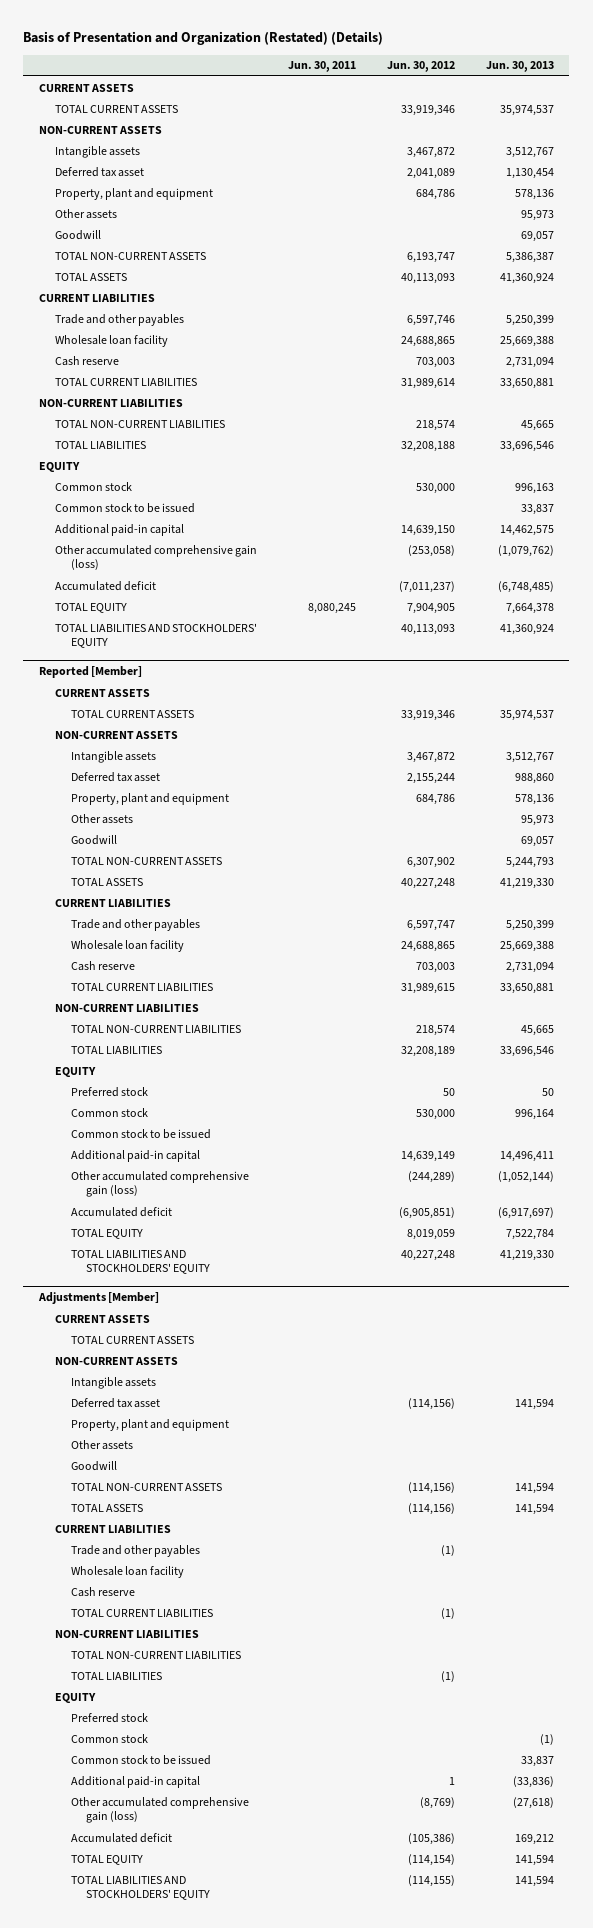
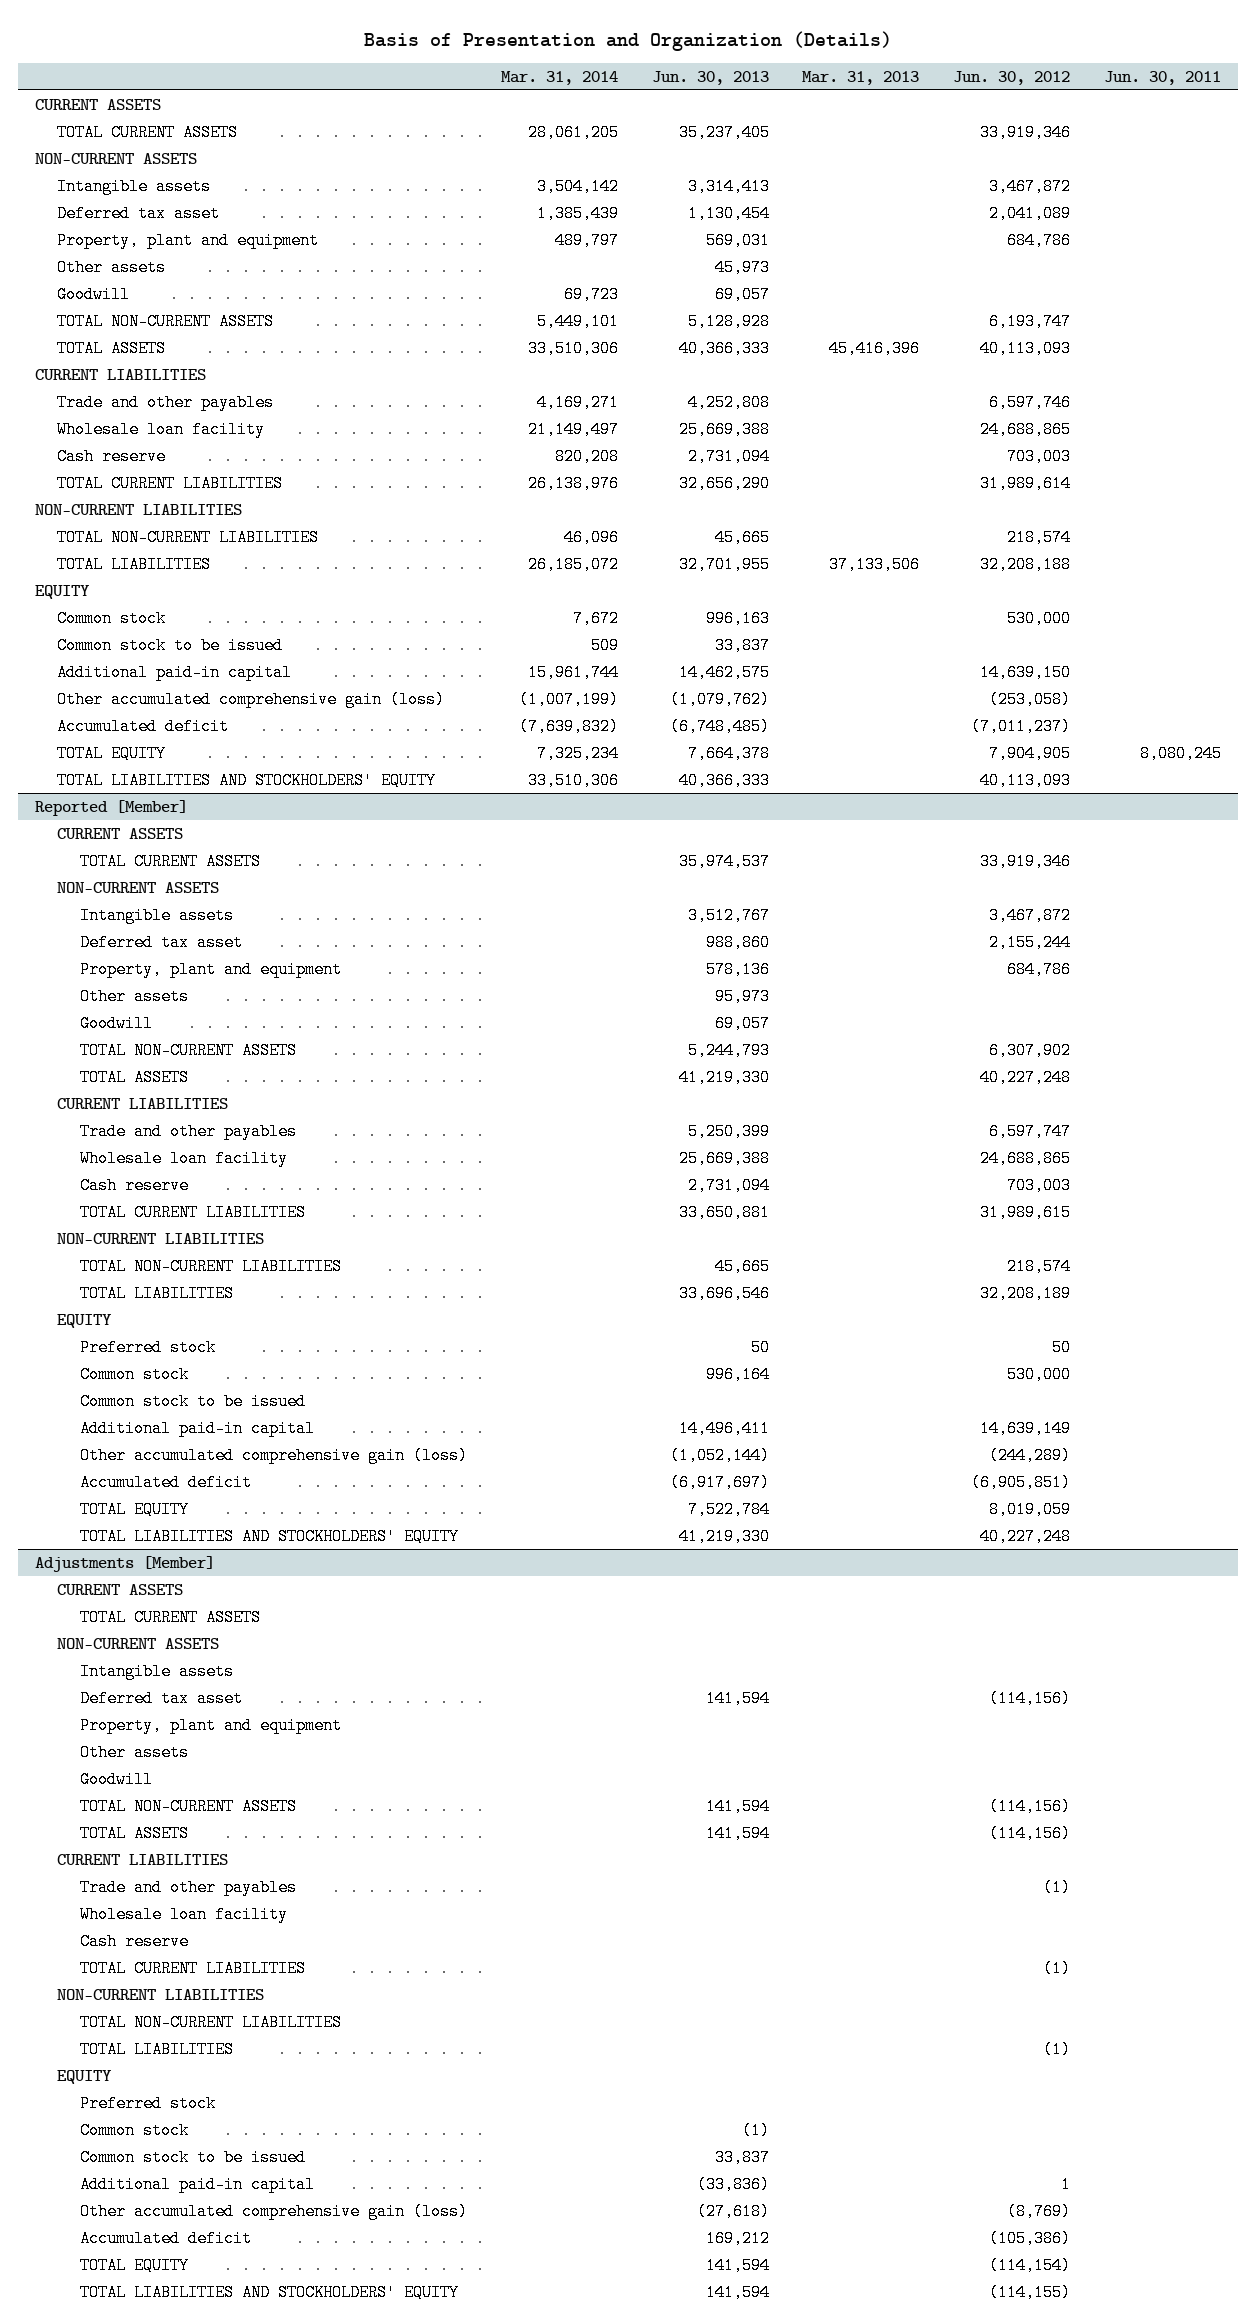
[23,31,384,46] Basis of Presentation and Organization (Restated) (Details) -> [364,30,893,51] Basis of Presentation and Organization (Details)
none -> [500,71,618,86] Mar. 31, 2014
none -> [802,71,920,86] Mar. 31, 2013
[499,104,554,116] 35,974,537 -> [678,123,770,141] 35,237,405
[505,146,554,158] 3,512,767 -> [687,177,770,195] 3,314,413
[514,188,554,200] 578,136 -> [705,231,770,249] 569,031
[520,209,554,221] 95,973 -> [714,258,770,276] 45,973
[505,251,554,263] 5,386,387 -> [687,312,770,330] 5,128,928
[499,272,554,284] 41,360,924 -> [678,339,770,357] 40,366,333
[505,314,554,326] 5,250,399 -> [687,393,770,411] 4,252,808
[499,377,554,389] 33,650,881 -> [678,474,770,492] 32,656,290
[499,440,554,452] 33,696,546 -> [678,555,770,573] 32,701,955
[499,623,554,635] 41,360,924 -> [678,771,770,789] 40,366,333

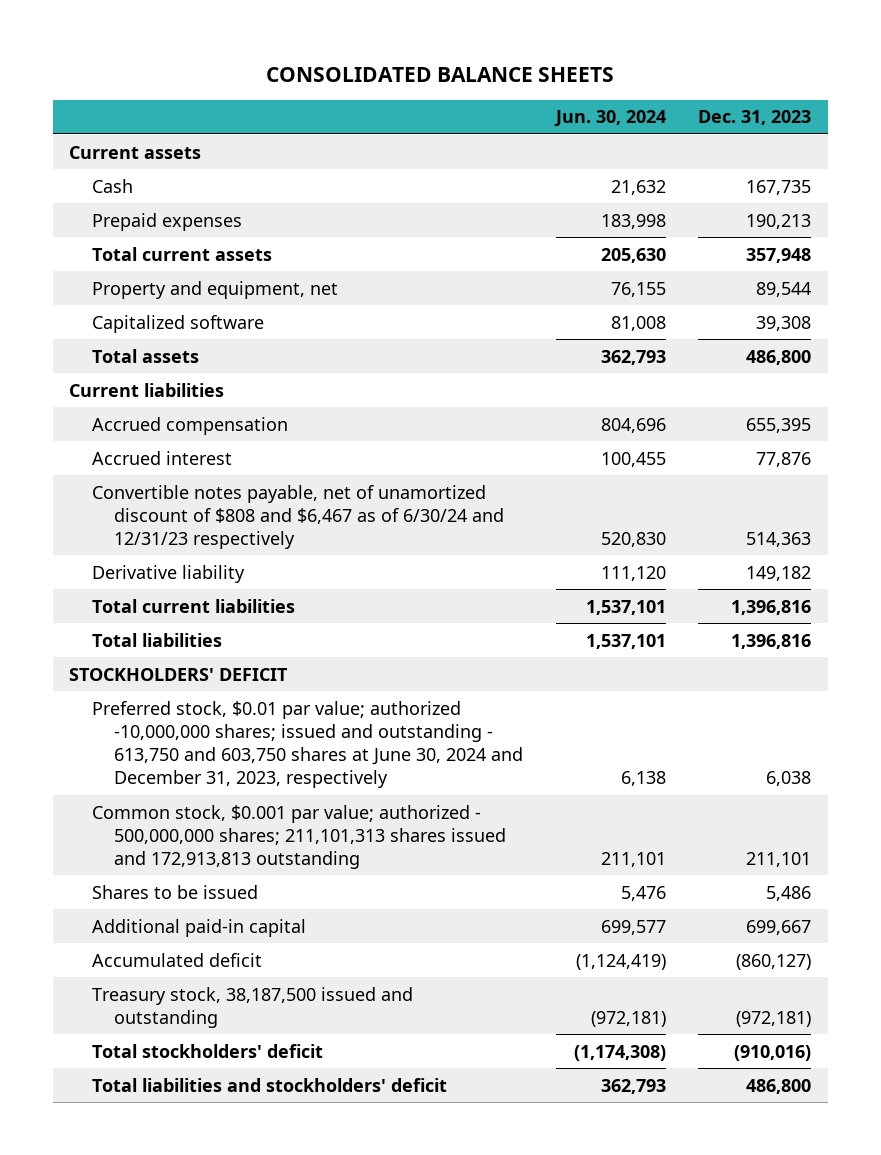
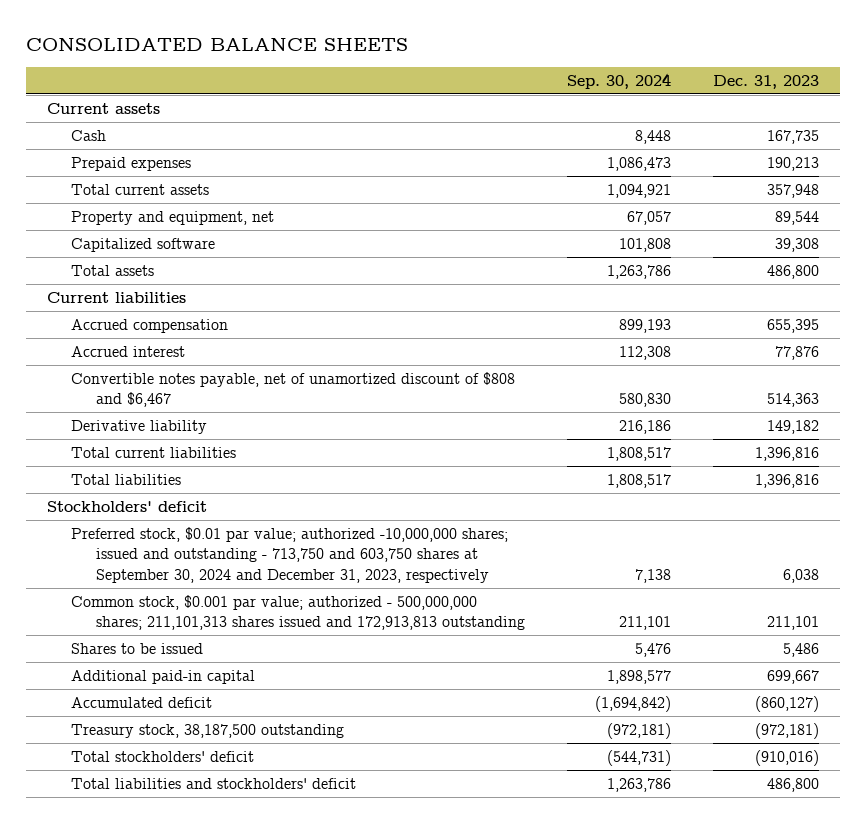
[553,110,666,128] Jun. 30, 2024 -> none
none -> [566,73,671,90] Sep. 30, 2024
[91,484,505,549] Convertible notes payable, net of unamortized discount of $808 and $6,467 as of 6/30/24 and 12/31/23 respectively -> [71,371,516,408] Convertible notes payable, net of unamortized discount of $808 and $6,467
[69,667,289,681] STOCKHOLDERS' DEFICIT -> [46,500,207,512] Stockholders' deficit
[91,700,524,789] Preferred stock, $0.01 par value; authorized -10,000,000 shares; issued and outstanding - 613,750 and 603,750 shares at June 30, 2024 and December 31, 2023, respectively -> [71,526,509,583] Preferred stock, $0.01 par value; authorized -10,000,000 shares; issued and outstanding - 713,750 and 603,750 shares at September 30, 2024 and December 31, 2023, respectively
[91,986,413,1028] Treasury stock, 38,187,500 issued and outstanding -> [71,723,345,738] Treasury stock, 38,187,500 outstanding

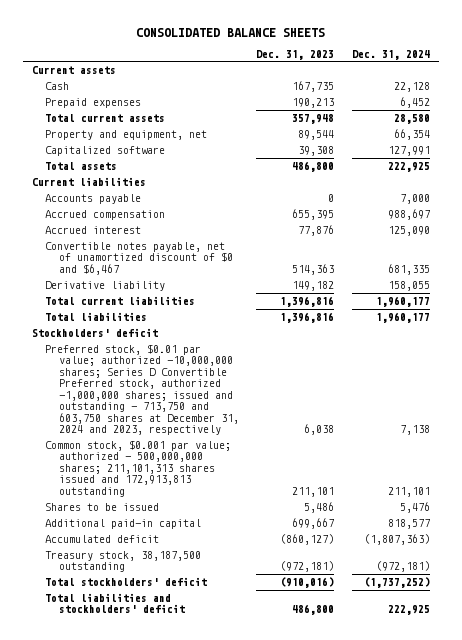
[566,73,671,90] Sep. 30, 2024 -> none
none -> [352,49,431,60] Dec. 31, 2024
none -> [45,193,142,204] Accounts payable
[71,371,516,408] Convertible notes payable, net of unamortized discount of $808 and $6,467 -> [45,241,233,275] Convertible notes payable, net of unamortized discount of $0 and $6,467
[71,526,509,583] Preferred stock, $0.01 par value; authorized -10,000,000 shares; issued and outstanding - 713,750 and 603,750 shares at September 30, 2024 and December 31, 2023, respectively -> [45,343,239,436] Preferred stock, $0.01 par value; authorized -10,000,000 shares; Series D Convertible Preferred stock, authorized -1,000,000 shares; issued and outstanding - 713,750 and 603,750 shares at December 31, 2024 and 2023, respectively

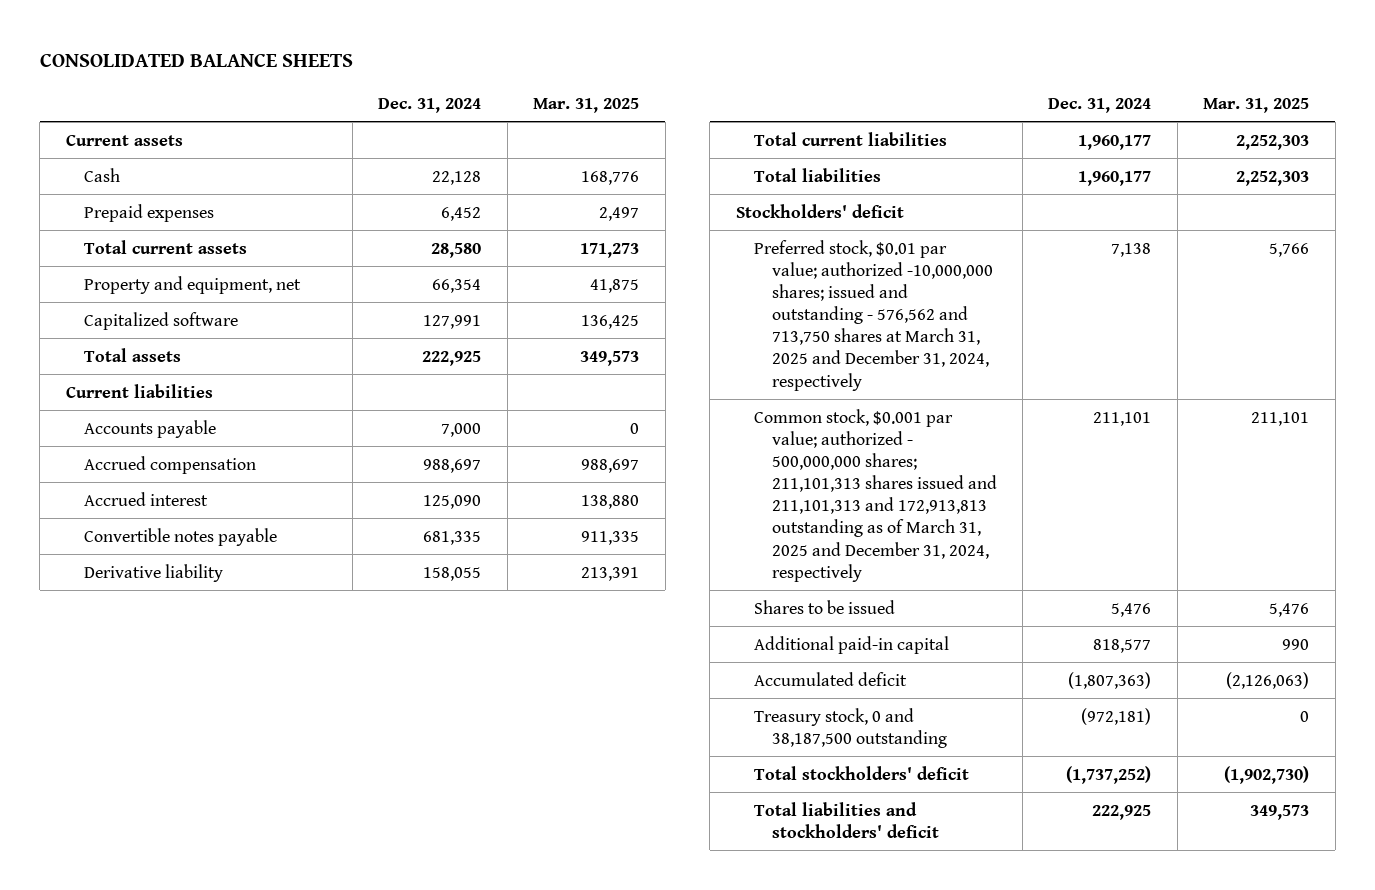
[256,49,335,60] Dec. 31, 2023 -> none
none -> [533,97,640,113] Mar. 31, 2025
[45,241,233,275] Convertible notes payable, net of unamortized discount of $0 and $6,467 -> [83,527,277,546] Convertible notes payable
[45,343,239,436] Preferred stock, $0.01 par value; authorized -10,000,000 shares; Series D Convertible Preferred stock, authorized -1,000,000 shares; issued and outstanding - 713,750 and 603,750 shares at December 31, 2024 and 2023, respectively -> [753,239,993,391] Preferred stock, $0.01 par value; authorized -10,000,000 shares; issued and outstanding - 576,562 and 713,750 shares at March 31, 2025 and December 31, 2024, respectively
[45,439,232,497] Common stock, $0.001 par value; authorized - 500,000,000 shares; 211,101,313 shares issued and 172,913,813 outstanding -> [753,408,997,582] Common stock, $0.001 par value; authorized - 500,000,000 shares; 211,101,313 shares issued and 211,101,313 and 172,913,813 outstanding as of March 31, 2025 and December 31, 2024, respectively
[45,550,202,573] Treasury stock, 38,187,500 outstanding -> [753,707,947,748] Treasury stock, 0 and 38,187,500 outstanding

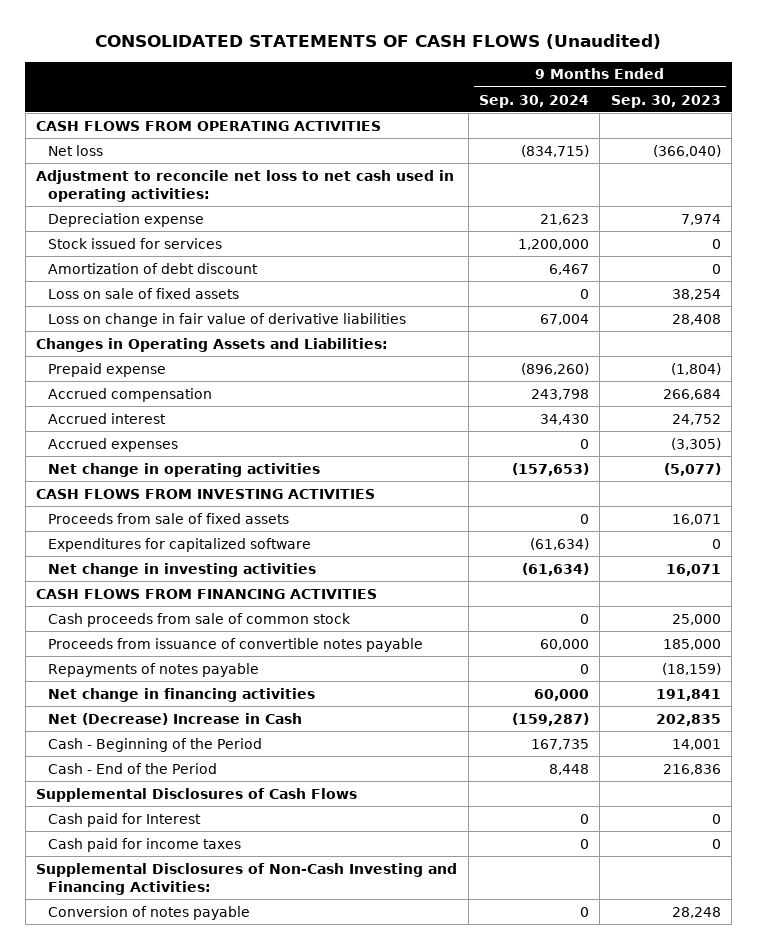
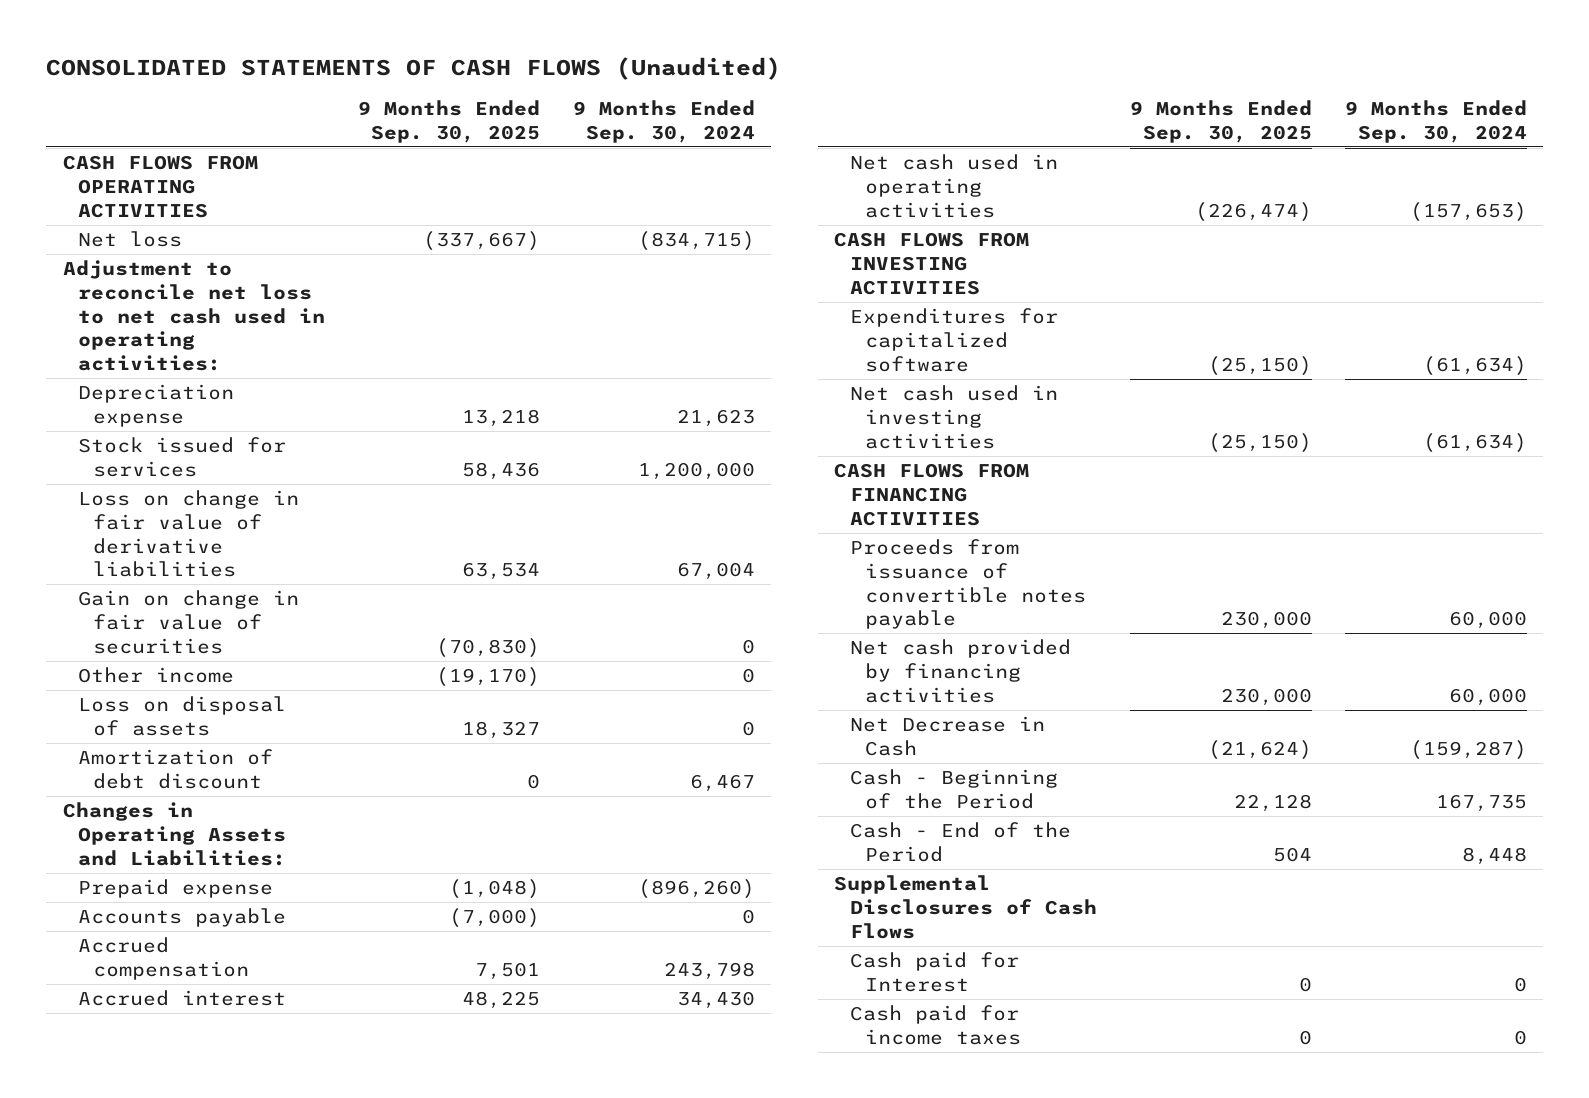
[610,94,721,108] Sep. 30, 2023 -> none
none -> [357,100,540,143] 9 Months Ended Sep. 30, 2025
[48,287,240,299] Loss on sale of fixed assets -> none
none -> [77,590,299,654] Gain on change in fair value of securities
none -> [77,667,234,684] Other income
none -> [77,696,286,736] Loss on disposal of assets
[48,262,259,274] Amortization of debt discount -> [77,749,273,789] Amortization of debt discount
none -> [77,908,286,928] Accounts payable
[48,437,179,452] Accrued expenses -> none
[48,462,321,477] Net change in operating activities -> [849,154,1058,218] Net cash used in operating activities
[48,512,290,524] Proceeds from sale of fixed assets -> none
[48,562,317,577] Net change in investing activities -> [849,385,1058,449] Net cash used in investing activities
[48,612,352,627] Cash proceeds from sale of common stock -> none
[48,662,260,677] Repayments of notes payable -> none
[48,687,316,702] Net change in financing activities -> [849,639,1071,703] Net cash provided by financing activities
[48,712,303,725] Net (Decrease) Increase in Cash -> [849,716,1045,756] Net Decrease in Cash
[36,862,458,895] Supplemental Disclosures of Non-Cash Investing and Financing Activities: -> none
[48,905,251,920] Conversion of notes payable -> none

